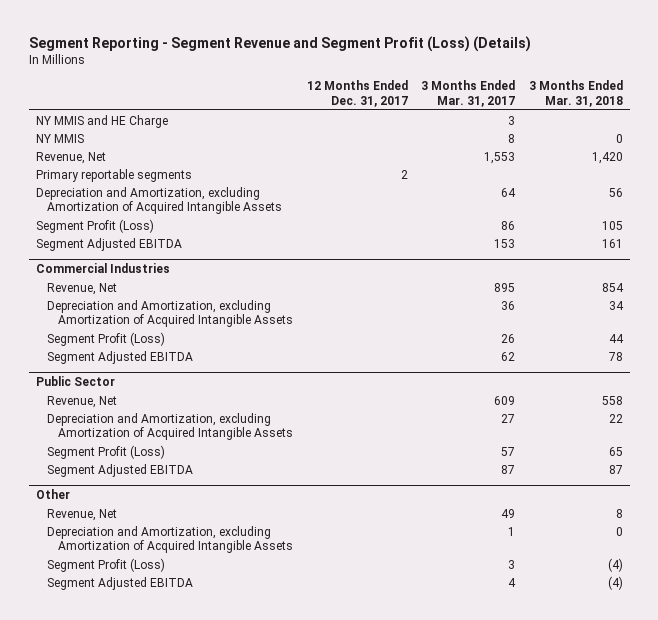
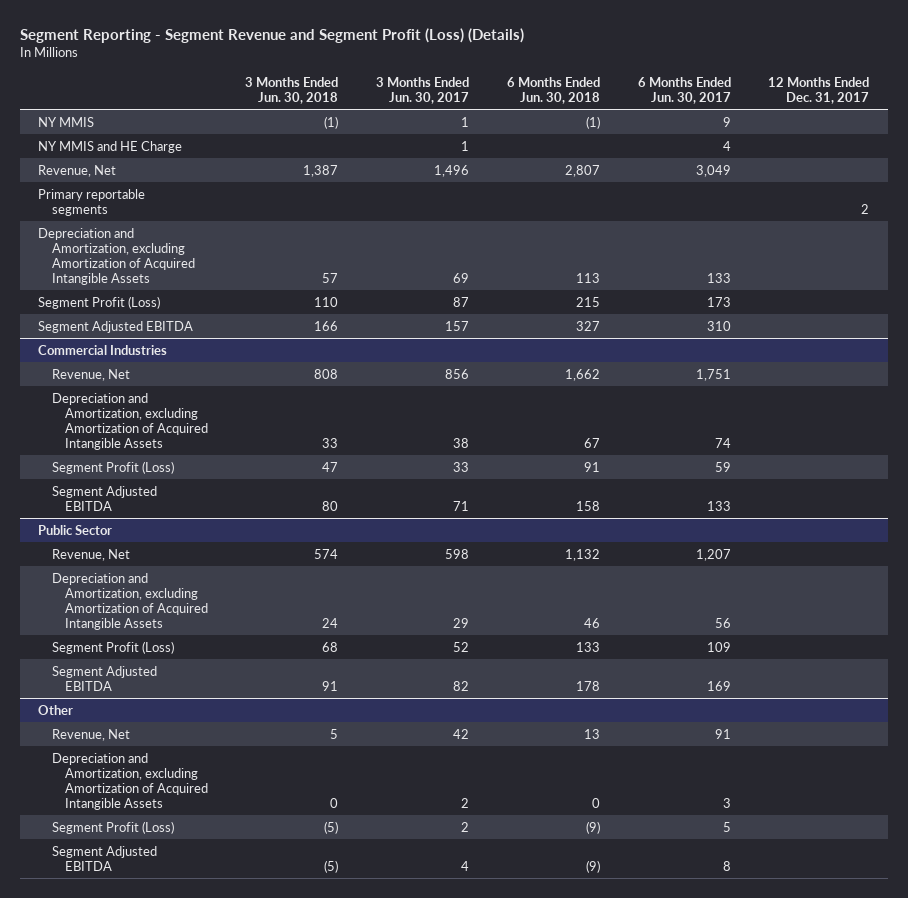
[421,79,516,107] 3 Months Ended Mar. 31, 2017 -> none
[528,79,623,107] 3 Months Ended Mar. 31, 2018 -> none
none -> [245,76,339,104] 3 Months Ended Jun. 30, 2018
none -> [376,76,470,104] 3 Months Ended Jun. 30, 2017
none -> [506,76,600,104] 6 Months Ended Jun. 30, 2018
none -> [637,76,731,104] 6 Months Ended Jun. 30, 2017
[35,114,168,128] NY MMIS and HE Charge -> [38,140,183,153] NY MMIS and HE Charge

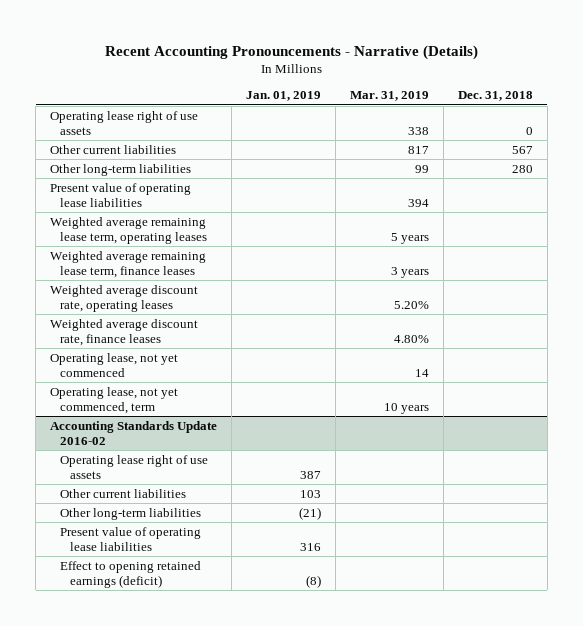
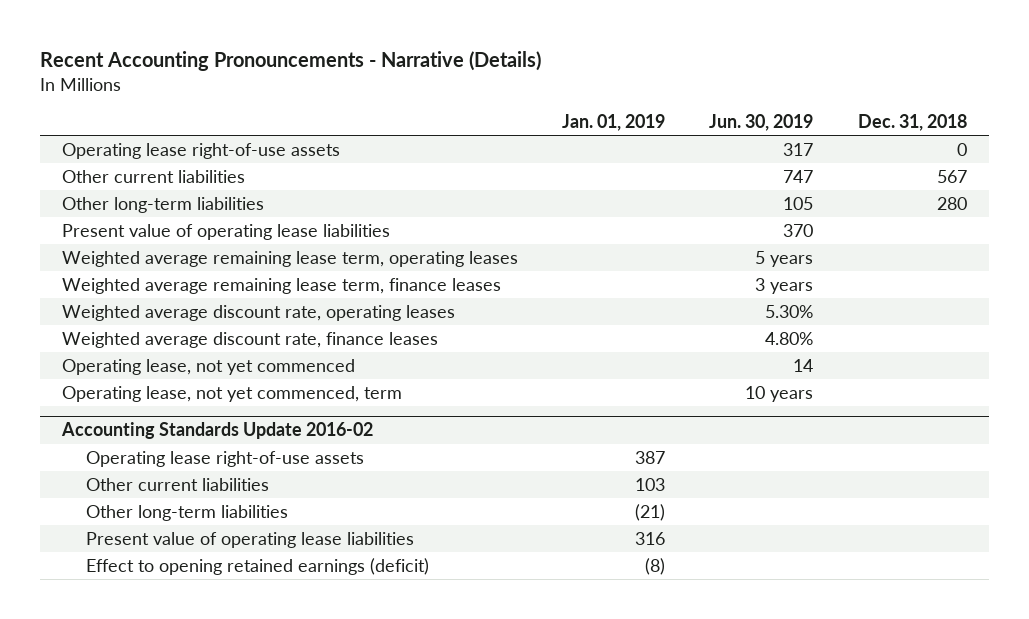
[349,91,429,102] Mar. 31, 2019 -> none
none -> [709,113,814,131] Jun. 30, 2019
[50,110,199,135] Operating lease right of use assets -> [62,142,341,159] Operating lease right-of-use assets
[59,454,208,479] Operating lease right of use assets -> [86,450,365,467] Operating lease right-of-use assets

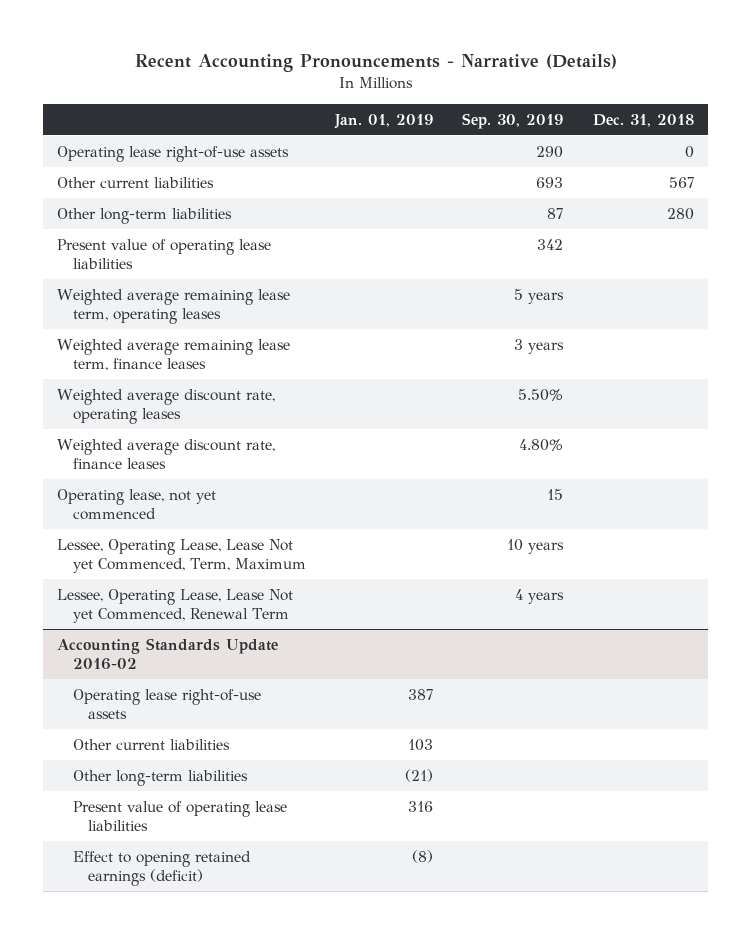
[709,113,814,131] Jun. 30, 2019 -> none
none -> [462,112,564,129] Sep. 30, 2019
[62,385,403,402] Operating lease, not yet commenced, term -> [57,538,306,574] Lessee, Operating Lease, Lease Not yet Commenced, Term, Maximum
none -> [57,588,294,624] Lessee, Operating Lease, Lease Not yet Commenced, Renewal Term

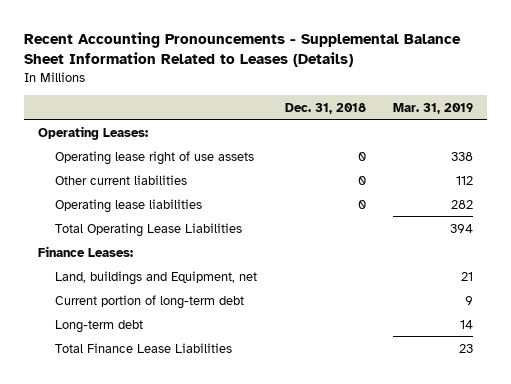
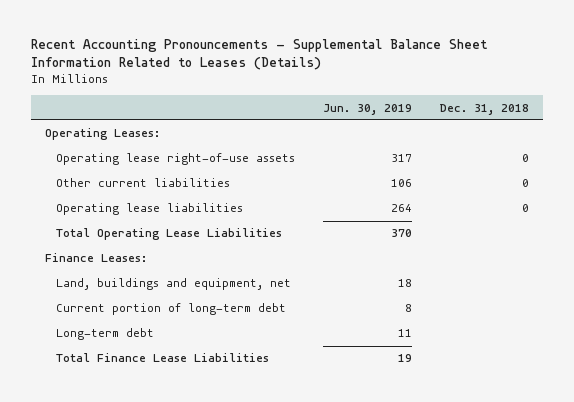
[393,102,474,114] Mar. 31, 2019 -> none
none -> [323,103,413,115] Jun. 30, 2019
[55,150,255,165] Operating lease right of use assets -> [55,153,295,166] Operating lease right-of-use assets
[55,270,258,285] Land, buildings and Equipment, net -> [55,278,291,291] Land, buildings and equipment, net

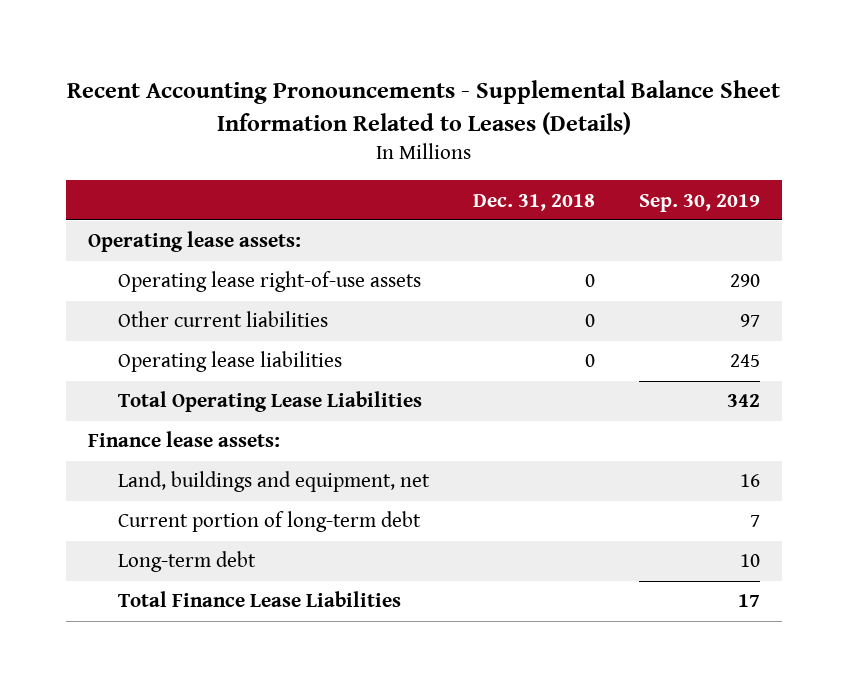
[323,103,413,115] Jun. 30, 2019 -> none
none -> [638,193,760,212] Sep. 30, 2019
[44,128,160,141] Operating Leases: -> [87,231,301,253] Operating lease assets:
[44,253,147,263] Finance Leases: -> [87,431,280,448] Finance lease assets:

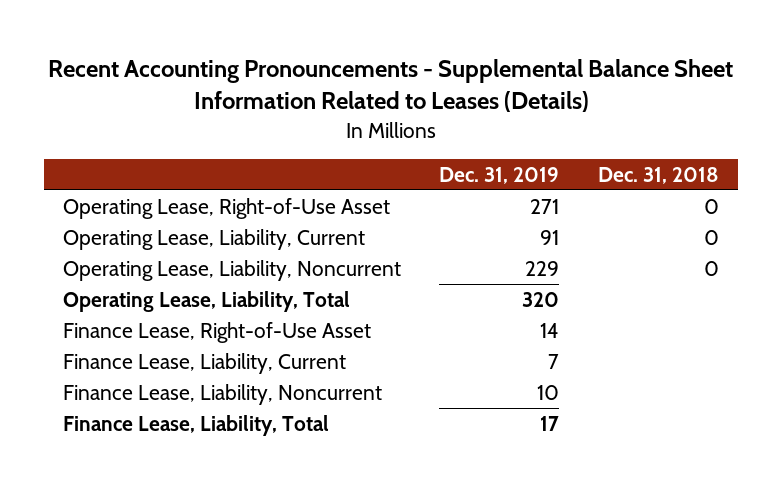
[638,193,760,212] Sep. 30, 2019 -> none
none -> [439,166,560,184] Dec. 31, 2019
[87,231,301,253] Operating lease assets: -> none
[87,431,280,448] Finance lease assets: -> none
[117,271,421,293] Operating lease right-of-use assets -> [63,197,391,219] Operating Lease, Right-of-Use Asset
[117,311,328,328] Other current liabilities -> [63,228,366,250] Operating Lease, Liability, Current
[117,351,342,373] Operating lease liabilities -> [63,259,402,281] Operating Lease, Liability, Noncurrent
[117,391,422,413] Total Operating Lease Liabilities -> [63,290,351,312] Operating Lease, Liability, Total
[117,471,430,493] Land, buildings and equipment, net -> [63,321,372,343] Finance Lease, Right-of-Use Asset
[117,511,421,533] Current portion of long-term debt -> [63,352,347,374] Finance Lease, Liability, Current
[117,551,256,573] Long-term debt -> [63,383,383,405] Finance Lease, Liability, Noncurrent
[117,591,401,608] Total Finance Lease Liabilities -> [63,414,330,436] Finance Lease, Liability, Total

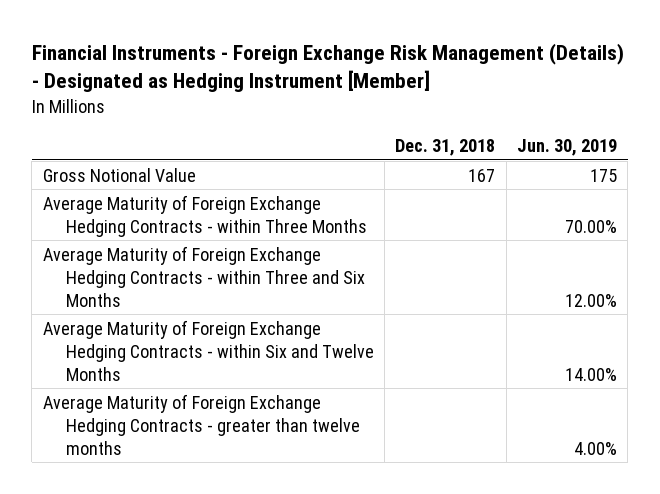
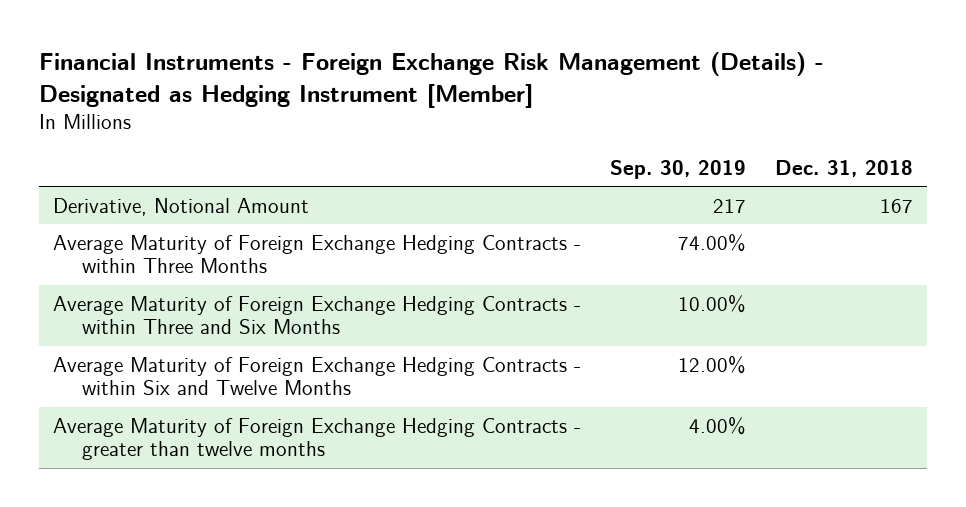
[517,138,618,156] Jun. 30, 2019 -> none
none -> [609,160,746,180] Sep. 30, 2019
[42,167,196,182] Gross Notional Value -> [53,197,310,216] Derivative, Notional Amount

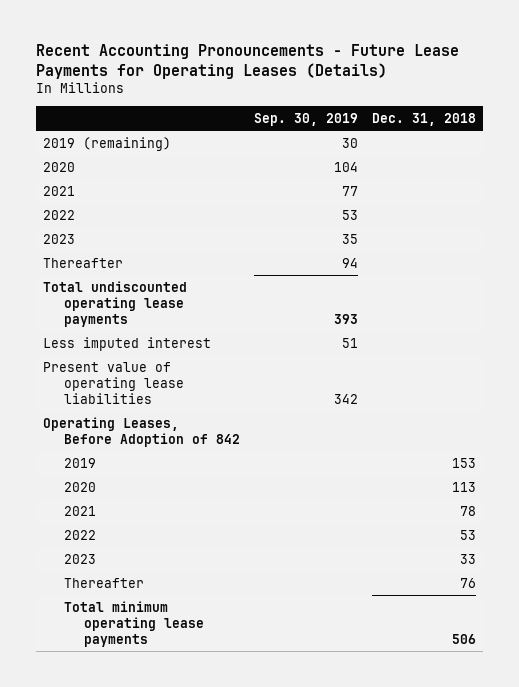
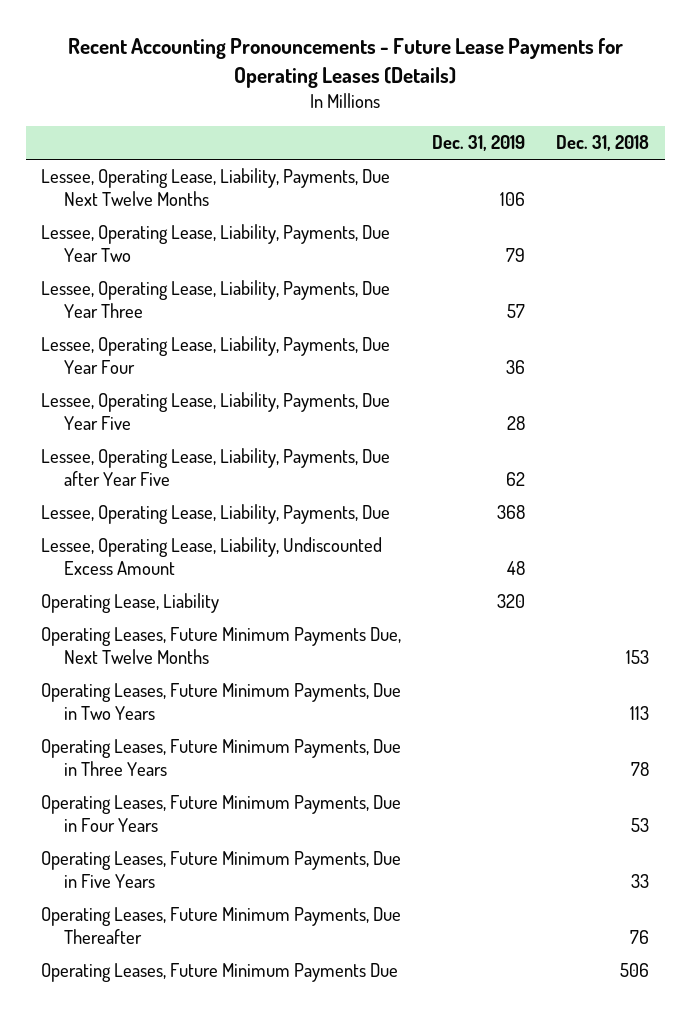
[253,113,358,127] Sep. 30, 2019 -> none
none -> [432,135,526,152] Dec. 31, 2019
[43,416,240,447] Operating Leases, Before Adoption of 842 -> none
[43,136,172,151] 2019 (remaining) -> [41,168,391,207] Lessee, Operating Lease, Liability, Payments, Due Next Twelve Months
[43,161,76,172] 2020 -> [41,224,391,263] Lessee, Operating Lease, Liability, Payments, Due Year Two
[43,185,76,196] 2021 -> [41,280,391,319] Lessee, Operating Lease, Liability, Payments, Due Year Three
[43,209,76,220] 2022 -> [41,336,391,375] Lessee, Operating Lease, Liability, Payments, Due Year Four
[43,233,76,244] 2023 -> [41,392,391,431] Lessee, Operating Lease, Liability, Payments, Due Year Five
[43,257,124,268] Thereafter -> [41,448,391,487] Lessee, Operating Lease, Liability, Payments, Due after Year Five
[43,280,188,327] Total undiscounted operating lease payments -> [41,504,391,525] Lessee, Operating Lease, Liability, Payments, Due
[43,336,212,351] Less imputed interest -> [41,537,383,576] Lessee, Operating Lease, Liability, Undiscounted Excess Amount
[43,361,184,404] Present value of operating lease liabilities -> [41,593,220,614] Operating Lease, Liability
[63,457,96,468] 2019 -> [41,627,402,665] Operating Leases, Future Minimum Payments Due, Next Twelve Months
[63,481,96,492] 2020 -> [41,683,402,721] Operating Leases, Future Minimum Payments, Due in Two Years
[63,505,96,516] 2021 -> [41,739,402,777] Operating Leases, Future Minimum Payments, Due in Three Years
[63,529,96,540] 2022 -> [41,795,402,833] Operating Leases, Future Minimum Payments, Due in Four Years
[63,553,96,564] 2023 -> [41,851,402,889] Operating Leases, Future Minimum Payments, Due in Five Years
[63,577,144,588] Thereafter -> [41,907,402,945] Operating Leases, Future Minimum Payments, Due Thereafter
[63,600,205,647] Total minimum operating lease payments -> [41,963,399,983] Operating Leases, Future Minimum Payments Due

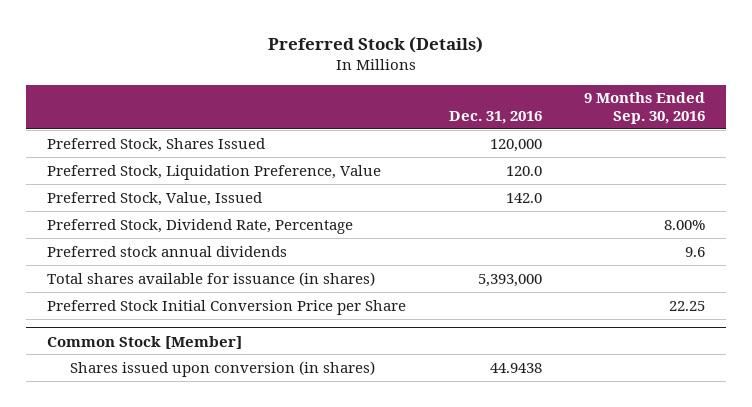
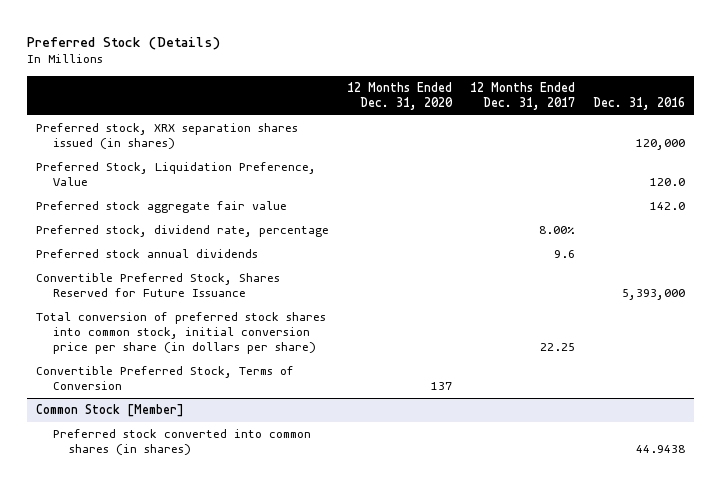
[583,92,705,125] 9 Months Ended Sep. 30, 2016 -> none
none -> [347,81,454,110] 12 Months Ended Dec. 31, 2020
none -> [469,81,575,110] 12 Months Ended Dec. 31, 2017
[47,137,266,152] Preferred Stock, Shares Issued -> [36,123,299,150] Preferred stock, XRX separation shares issued (in shares)
[47,191,263,206] Preferred Stock, Value, Issued -> [36,201,288,214] Preferred stock aggregate fair value
[47,218,354,234] Preferred Stock, Dividend Rate, Percentage -> [36,225,330,238] Preferred stock, dividend rate, percentage
[47,271,376,286] Total shares available for issuance (in shares) -> [36,273,281,298] Convertible Preferred Stock, Shares Reserved for Future Issuance
[47,299,407,315] Preferred Stock Initial Conversion Price per Share -> [36,312,327,354] Total conversion of preferred stock shares into common stock, initial conversion price per share (in dollars per share)
none -> [36,366,295,391] Convertible Preferred Stock, Terms of Conversion
[69,360,375,377] Shares issued upon conversion (in shares) -> [52,429,311,456] Preferred stock converted into common shares (in shares)

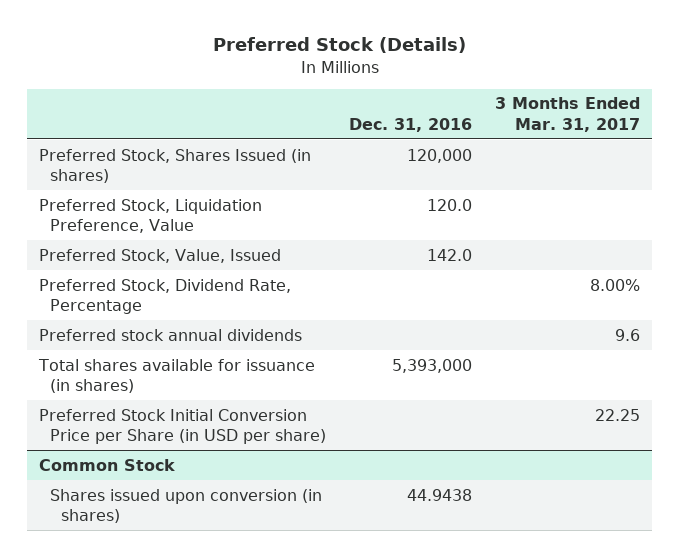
[347,81,454,110] 12 Months Ended Dec. 31, 2020 -> none
[469,81,575,110] 12 Months Ended Dec. 31, 2017 -> none
none -> [495,97,641,132] 3 Months Ended Mar. 31, 2017
[36,123,299,150] Preferred stock, XRX separation shares issued (in shares) -> [38,148,311,184] Preferred Stock, Shares Issued (in shares)
[36,201,288,214] Preferred stock aggregate fair value -> [38,248,281,263] Preferred Stock, Value, Issued
[36,225,330,238] Preferred stock, dividend rate, percentage -> [38,278,291,315] Preferred Stock, Dividend Rate, Percentage
[36,366,295,391] Convertible Preferred Stock, Terms of Conversion -> none
[36,273,281,298] Convertible Preferred Stock, Shares Reserved for Future Issuance -> [37,358,315,394] Total shares available for issuance (in shares)
[36,312,327,354] Total conversion of preferred stock shares into common stock, initial conversion price per share (in dollars per share) -> [38,408,326,445] Preferred Stock Initial Conversion Price per Share (in USD per share)
[36,404,185,418] Common Stock [Member] -> [38,458,175,471] Common Stock
[52,429,311,456] Preferred stock converted into common shares (in shares) -> [49,488,322,524] Shares issued upon conversion (in shares)

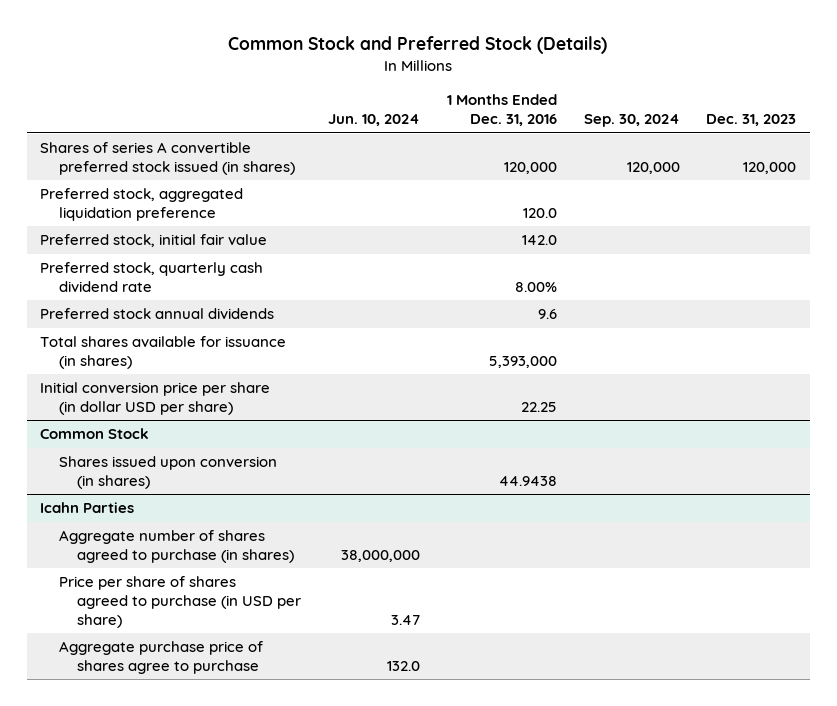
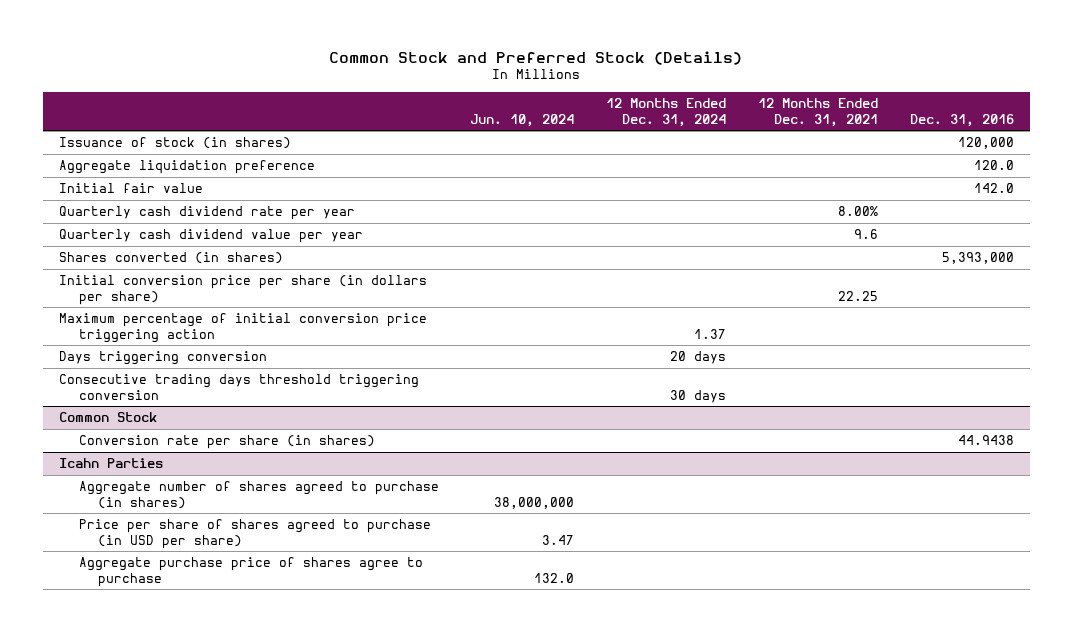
[446,94,557,127] 1 Months Ended Dec. 31, 2016 -> none
[583,114,680,128] Sep. 30, 2024 -> none
[706,114,797,127] Dec. 31, 2023 -> none
none -> [606,97,727,127] 12 Months Ended Dec. 31, 2024
none -> [757,97,878,127] 12 Months Ended Dec. 31, 2021
none -> [909,113,1014,127] Dec. 31, 2016
[40,308,275,320] Preferred stock annual dividends -> none
[40,142,295,176] Shares of series A convertible preferred stock issued (in shares) -> [59,137,292,150] Issuance of stock (in shares)
[40,188,244,222] Preferred stock, aggregated liquidation preference -> [59,160,316,175] Aggregate liquidation preference
[40,234,268,248] Preferred stock, initial fair value -> [59,183,204,194] Initial fair value
[40,262,264,293] Preferred stock, quarterly cash dividend rate -> [59,206,356,221] Quarterly cash dividend rate per year
none -> [59,229,364,244] Quarterly cash dividend value per year
[40,336,287,370] Total shares available for issuance (in shares) -> [59,252,284,265] Shares converted (in shares)
[40,382,271,416] Initial conversion price per share (in dollar USD per share) -> [59,275,428,305] Initial conversion price per share (in dollars per share)
none -> [59,313,428,343] Maximum percentage of initial conversion price triggering action
none -> [59,351,268,366] Days triggering conversion
none -> [59,374,420,400] Consecutive trading days threshold triggering conversion
[58,456,277,490] Shares issued upon conversion (in shares) -> [78,435,375,450] Conversion rate per share (in shares)

